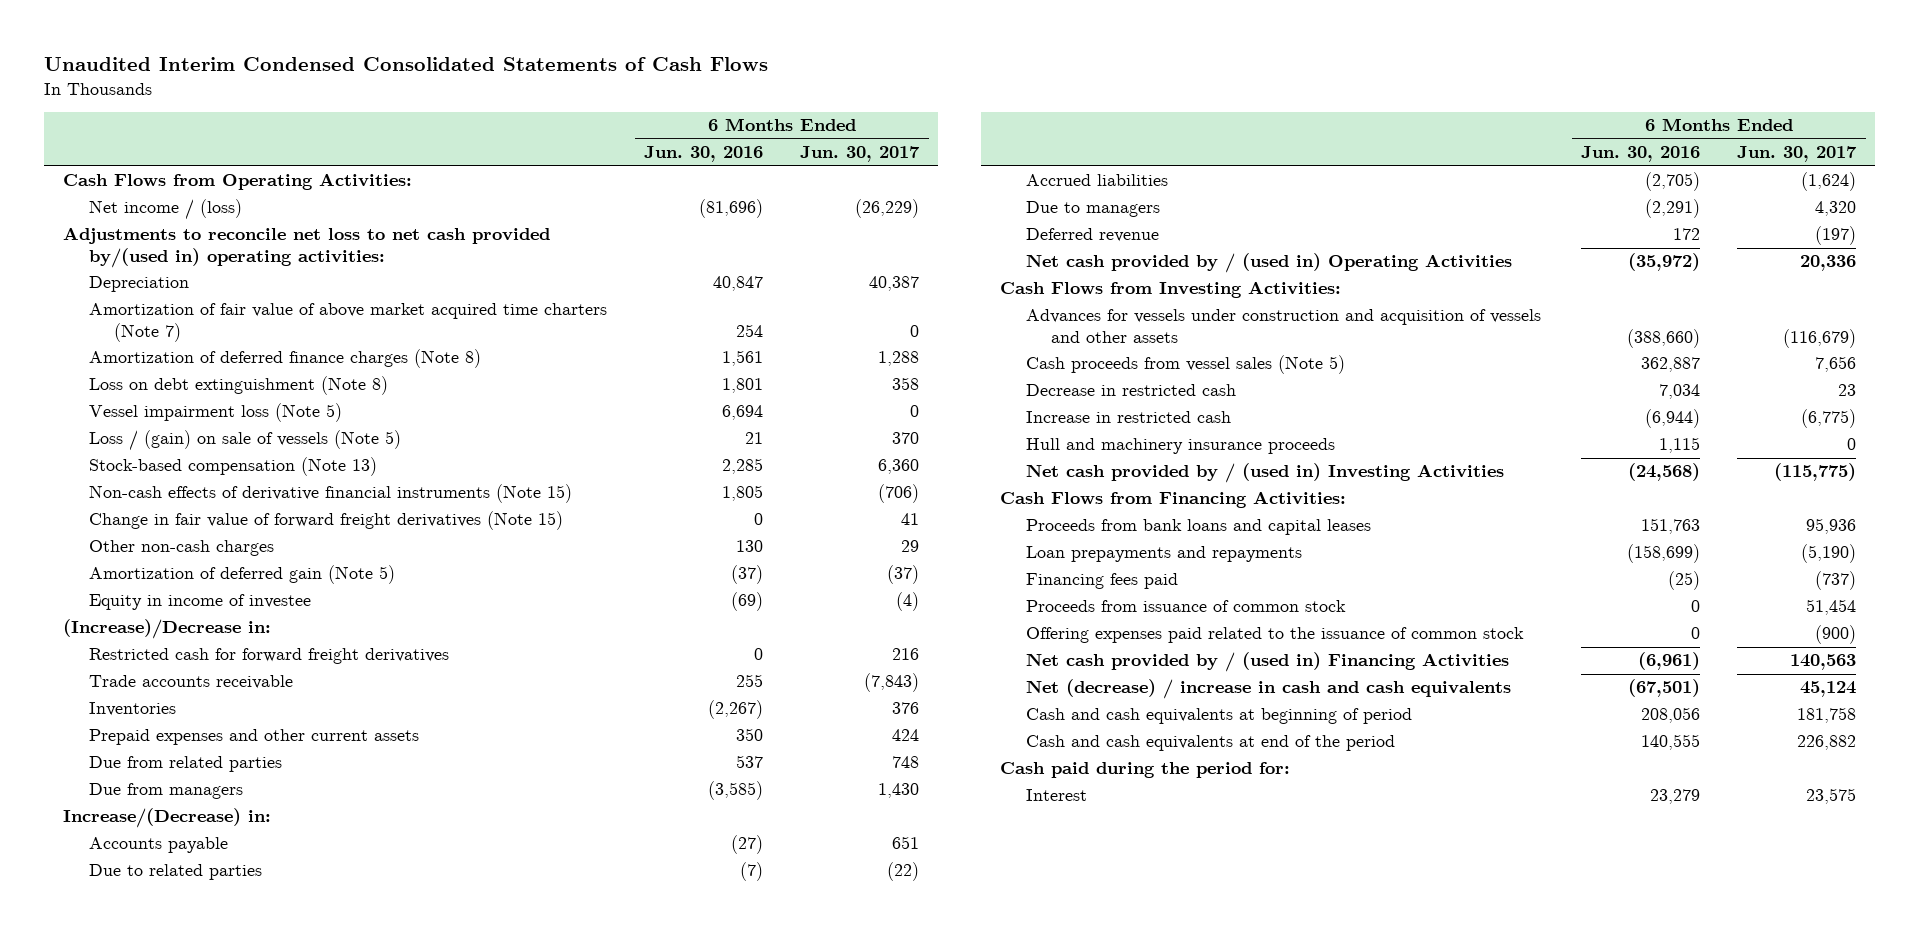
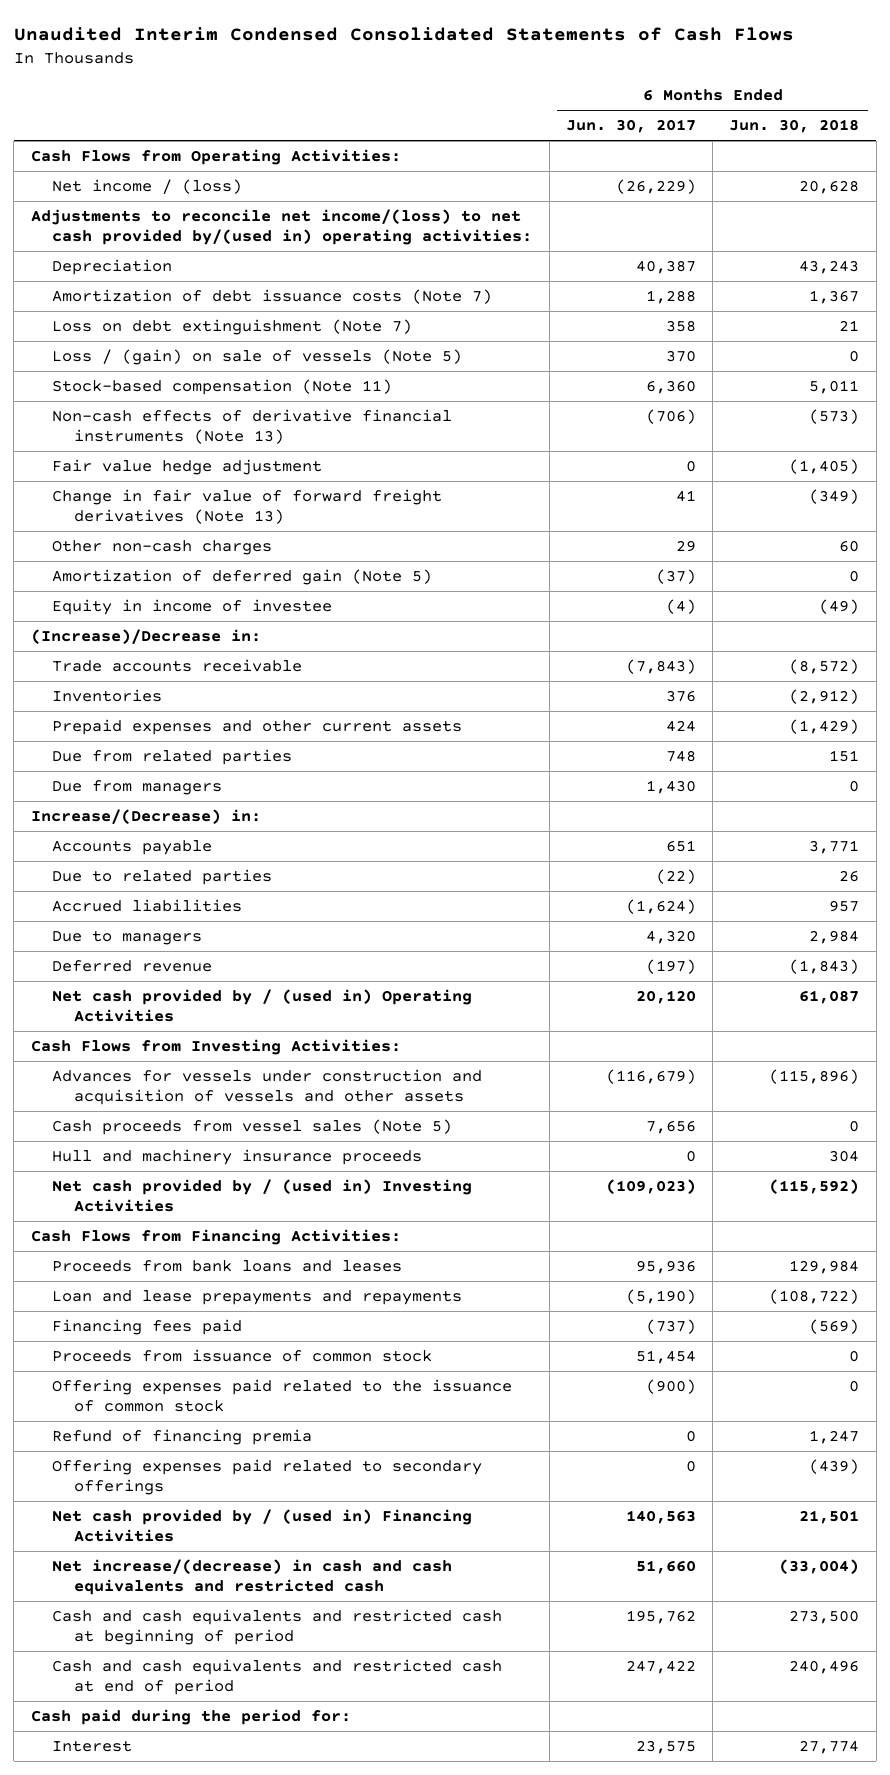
[644,146,764,163] Jun. 30, 2016 -> none
none -> [729,119,860,134] Jun. 30, 2018
[63,227,551,268] Adjustments to reconcile net loss to net cash provided by/(used in) operating activities: -> [30,208,533,246] Adjustments to reconcile net income/(loss) to net cash provided by/(used in) operating activities:
[88,303,607,342] Amortization of fair value of above market acquired time charters (Note 7) -> none
[88,403,342,423] Vessel impairment loss (Note 5) -> none
[88,349,481,369] Amortization of deferred finance charges (Note 8) -> [52,288,493,304] Amortization of debt issuance costs (Note 7)
[88,376,388,396] Loss on debt extinguishment (Note 8) -> [52,318,413,335] Loss on debt extinguishment (Note 7)
[88,457,377,477] Stock-based compensation (Note 13) -> [52,378,393,395] Stock-based compensation (Note 11)
[88,484,572,504] Non-cash effects of derivative financial instruments (Note 15) -> [52,408,453,445] Non-cash effects of derivative financial instruments (Note 13)
none -> [52,458,323,475] Fair value hedge adjustment
[88,511,563,531] Change in fair value of forward freight derivatives (Note 15) -> [52,488,443,525] Change in fair value of forward freight derivatives (Note 13)
[88,648,449,665] Restricted cash for forward freight derivatives -> none
[1800,255,1857,272] 20,336 -> [635,989,696,1004] 20,120
[1025,384,1236,397] Decrease in restricted cash -> none
[1025,411,1231,424] Increase in restricted cash -> none
[1774,463,1857,482] (115,775) -> [605,1178,696,1194] (109,023)
[1025,519,1371,536] Proceeds from bank loans and capital leases -> [52,1259,403,1272] Proceeds from bank loans and leases
[1025,546,1302,563] Loan prepayments and repayments -> [52,1289,463,1305] Loan and lease prepayments and repayments
none -> [52,1428,313,1445] Refund of financing premia
none -> [52,1458,483,1496] Offering expenses paid related to secondary offerings
[1025,679,1511,700] Net (decrease) / increase in cash and cash equivalents -> [52,1558,453,1596] Net increase/(decrease) in cash and cash equivalents and restricted cash
[1800,681,1857,698] 45,124 -> [635,1559,696,1574] 51,660
[1025,708,1412,725] Cash and cash equivalents at beginning of period -> [52,1608,503,1646] Cash and cash equivalents and restricted cash at beginning of period
[1797,707,1857,724] 181,758 -> [625,1609,696,1624] 195,762
[1025,735,1395,752] Cash and cash equivalents at end of the period -> [52,1658,503,1696] Cash and cash equivalents and restricted cash at end of period
[1797,735,1857,751] 226,882 -> [625,1659,696,1674] 247,422

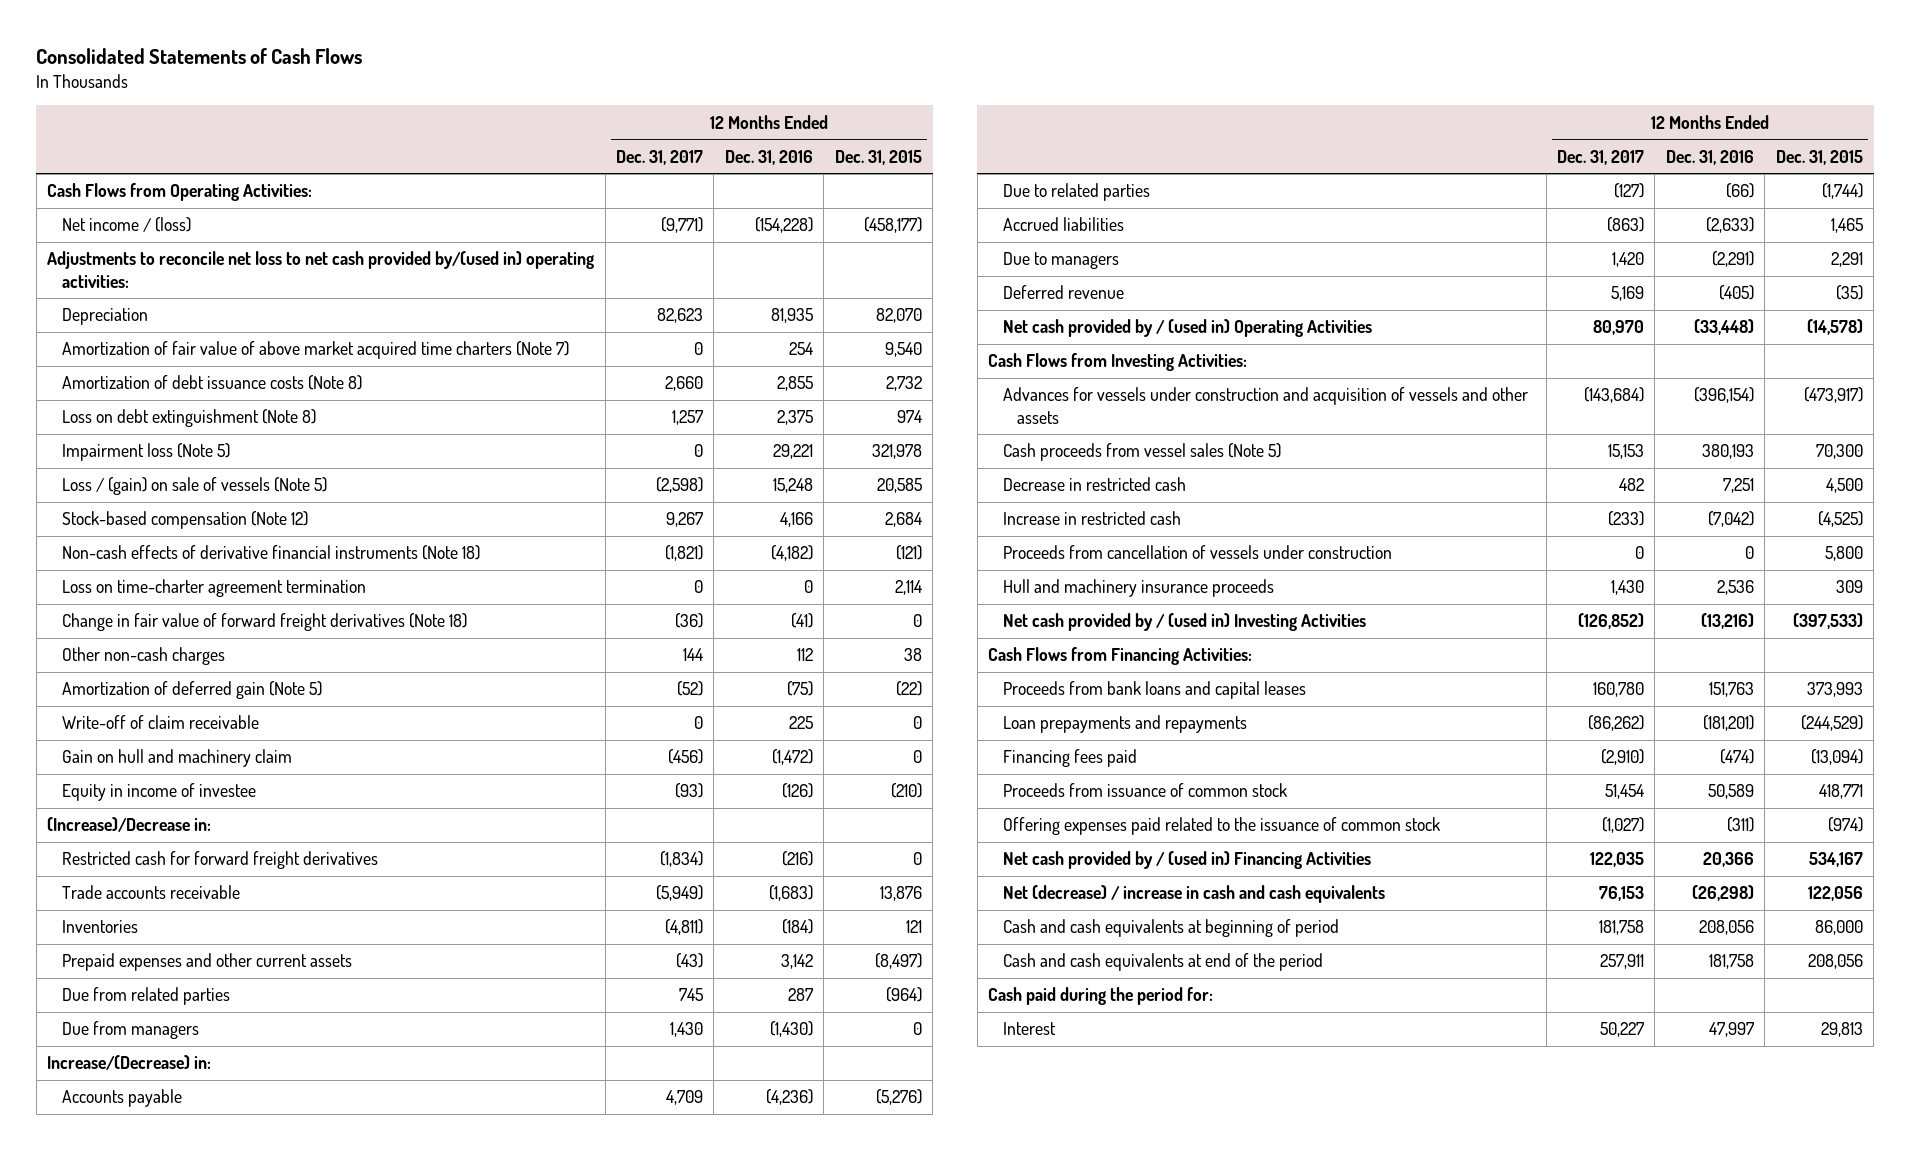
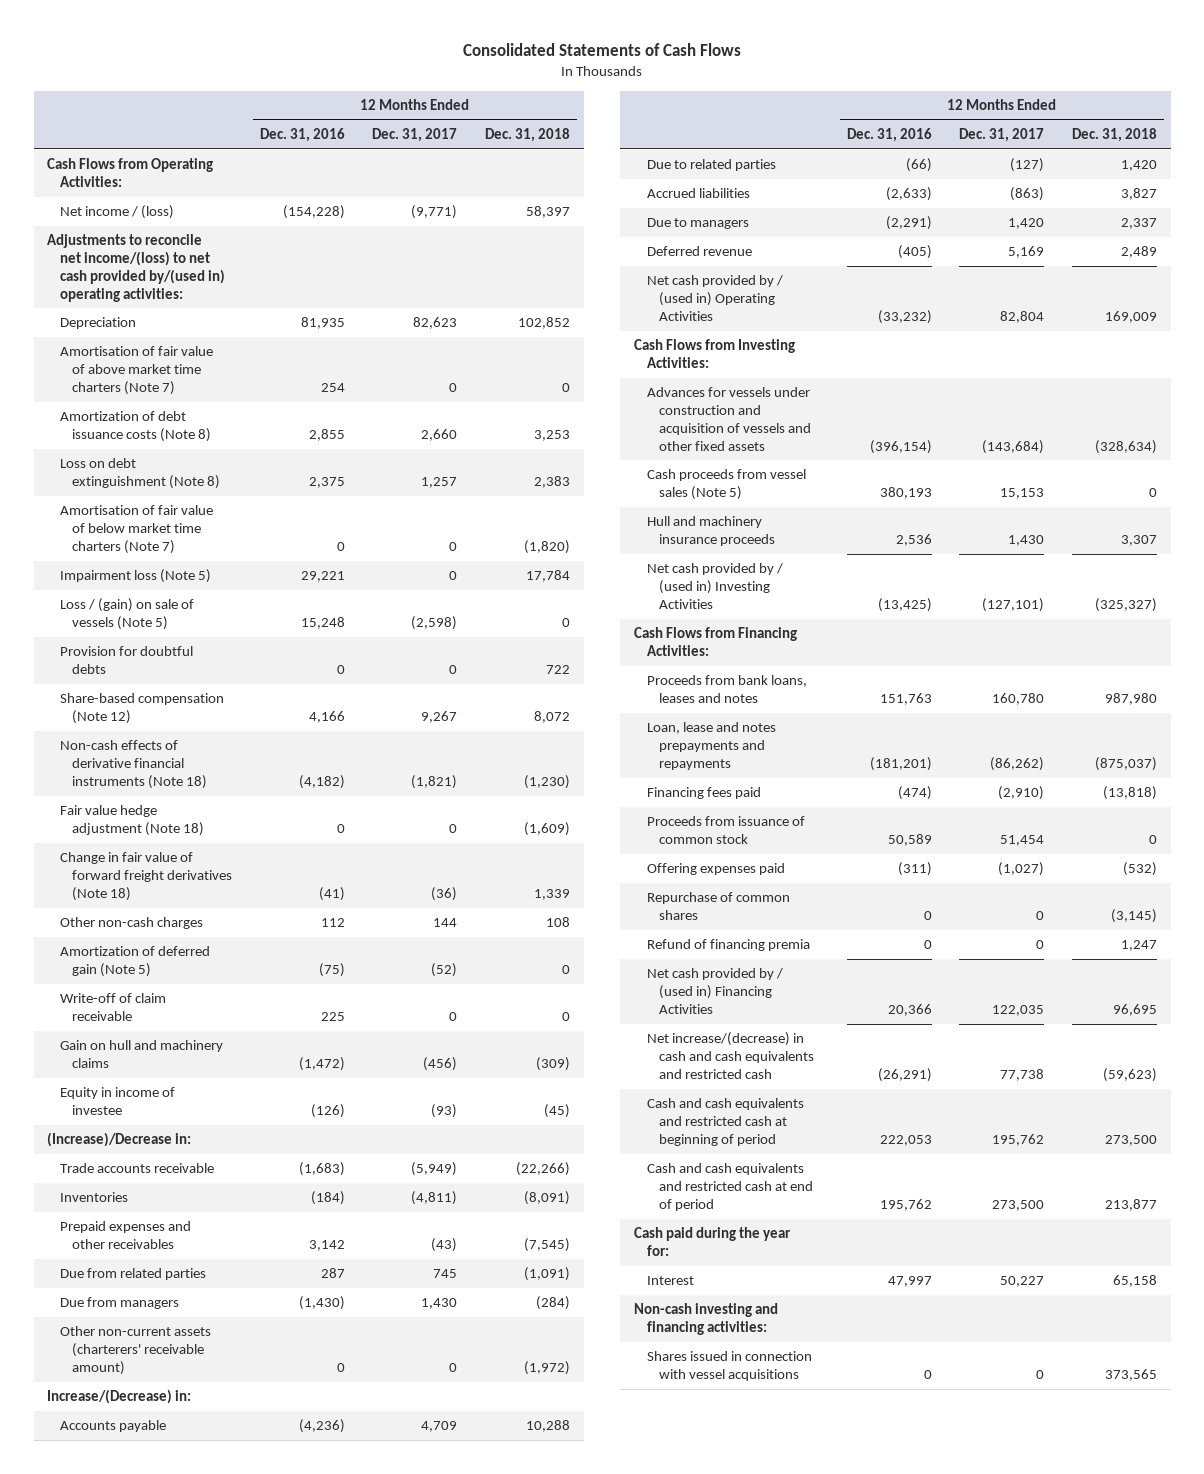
[834,149,922,165] Dec. 31, 2015 -> none
none -> [485,127,571,142] Dec. 31, 2018
[47,251,595,288] Adjustments to reconcile net loss to net cash provided by/(used in) operating activities: -> [47,234,225,302] Adjustments to reconcile net income/(loss) to net cash provided by/(used in) operating activities:
[61,341,569,360] Amortization of fair value of above market acquired time charters (Note 7) -> [59,346,213,395] Amortisation of fair value of above market time charters (Note 7)
none -> [59,505,213,554] Amortisation of fair value of below market time charters (Note 7)
none -> [59,646,193,675] Provision for doubtful debts
[61,511,308,530] Stock-based compensation (Note 12) -> [59,693,224,725] Share-based compensation (Note 12)
[61,579,366,598] Loss on time-charter agreement termination -> none
none -> [59,805,205,837] Fair value hedge adjustment (Note 18)
[61,749,292,768] Gain on hull and machinery claim -> [59,1040,223,1069] Gain on hull and machinery claims
[61,851,378,870] Restricted cash for forward freight derivatives -> none
[61,953,352,972] Prepaid expenses and other current assets -> [59,1221,191,1250] Prepaid expenses and other receivables
none -> [59,1326,211,1375] Other non-current assets (charterers' receivable amount)
[1593,320,1645,336] 80,970 -> [1000,310,1045,323] 82,804
[1693,319,1754,336] (33,448) -> [877,309,932,324] (33,232)
[1002,387,1528,424] Advances for vessels under construction and acquisition of vessels and other assets -> [646,387,811,451] Advances for vessels under construction and acquisition of vessels and other fixed assets
[1002,477,1186,492] Decrease in restricted cash -> none
[1002,511,1181,526] Increase in restricted cash -> none
[1002,545,1392,560] Proceeds from cancellation of vessels under construction -> none
[1578,613,1645,630] (126,852) -> [982,597,1045,612] (127,101)
[1700,613,1754,630] (13,216) -> [877,597,932,612] (13,425)
[1002,681,1306,700] Proceeds from bank loans and capital leases -> [646,675,807,704] Proceeds from bank loans, leases and notes
[1002,715,1247,734] Loan prepayments and repayments -> [646,722,776,770] Loan, lease and notes prepayments and repayments
[1002,817,1440,836] Offering expenses paid related to the issuance of common stock -> [646,863,785,876] Offering expenses paid
none -> [646,892,790,921] Repurchase of common shares
none -> [646,939,810,952] Refund of financing premia
[1002,885,1385,904] Net (decrease) / increase in cash and cash equivalents -> [646,1032,814,1079] Net increase/(decrease) in cash and cash equivalents and restricted cash
[1599,886,1645,902] 76,153 -> [1000,1068,1045,1081] 77,738
[1691,885,1754,902] (26,298) -> [877,1067,932,1082] (26,291)
[1002,919,1339,938] Cash and cash equivalents at beginning of period -> [646,1098,804,1146] Cash and cash equivalents and restricted cash at beginning of period
[1599,920,1645,936] 181,758 -> [992,1133,1045,1146] 195,762
[1698,920,1754,936] 208,056 -> [879,1134,932,1146] 222,053
[1002,953,1323,972] Cash and cash equivalents at end of the period -> [646,1163,813,1211] Cash and cash equivalents and restricted cash at end of period
[1600,954,1645,970] 257,911 -> [992,1199,1045,1211] 273,500
[1708,954,1754,970] 181,758 -> [879,1198,932,1211] 195,762
[988,987,1214,1006] Cash paid during the period for: -> [634,1227,792,1257] Cash paid during the year for:
none -> [634,1303,779,1336] Non-cash investing and financing activities:
none -> [646,1351,812,1382] Shares issued in connection with vessel acquisitions

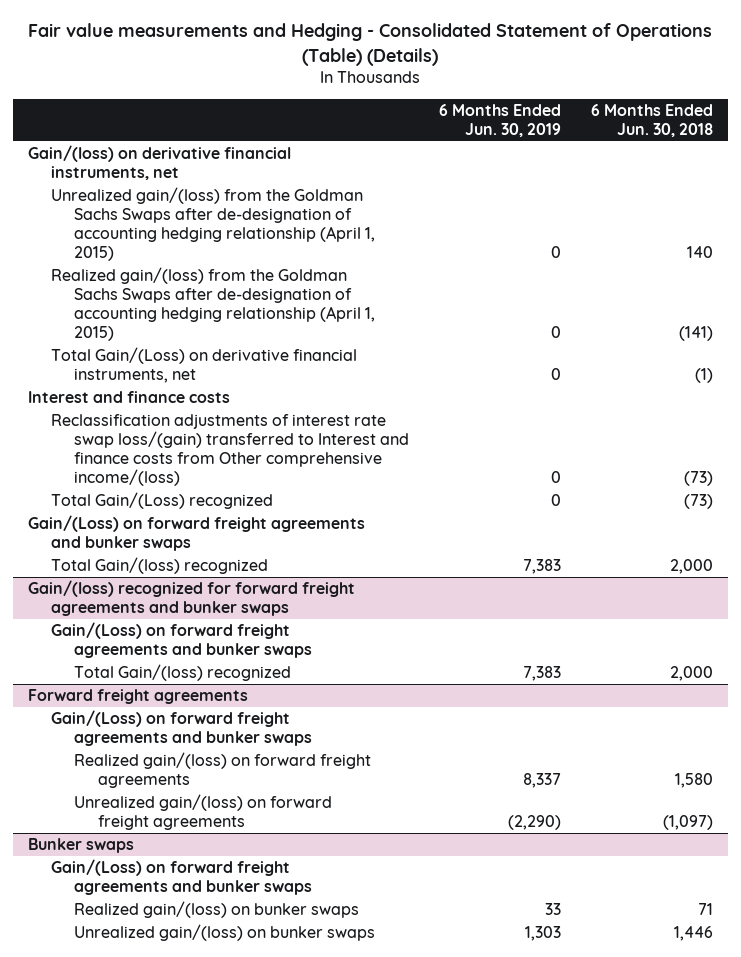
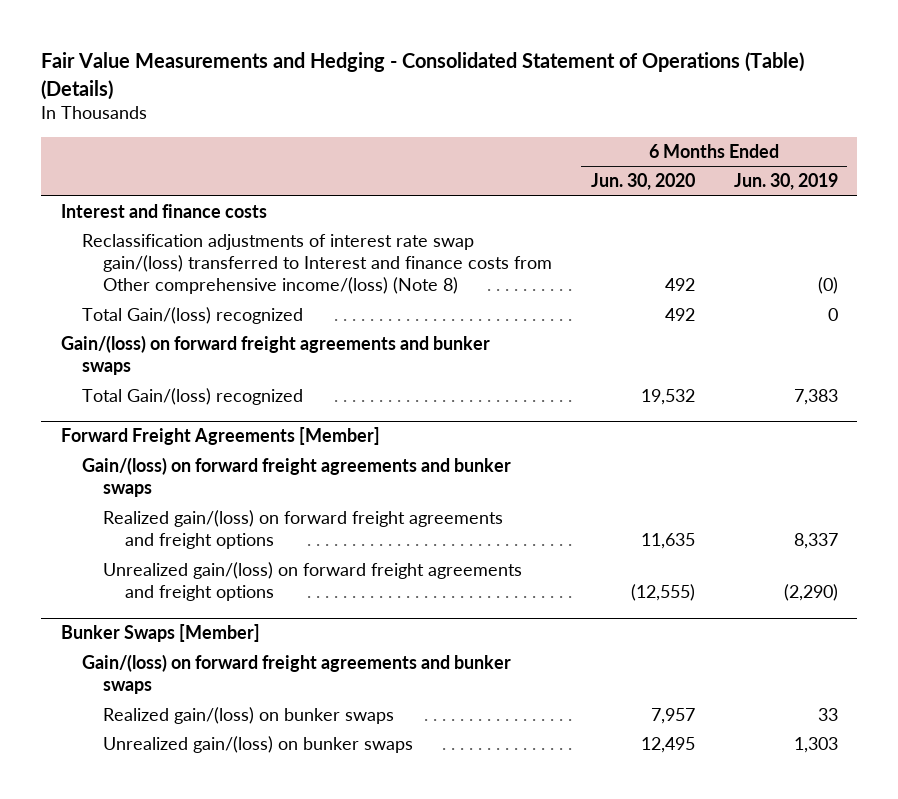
[28,23,713,66] Fair value measurements and Hedging - Consolidated Statement of Operations (Table) (Details) -> [41,52,805,100] Fair Value Measurements and Hedging - Consolidated Statement of Operations (Table) (Details)
[591,103,714,137] 6 Months Ended Jun. 30, 2018 -> none
none -> [590,173,695,191] Jun. 30, 2020
[27,145,291,181] Gain/(loss) on derivative financial instruments, net -> none
[51,187,376,262] Unrealized gain/(loss) from the Goldman Sachs Swaps after de-designation of accounting hedging relationship (April 1, 2015) -> none
[51,267,376,342] Realized gain/(loss) from the Goldman Sachs Swaps after de-designation of accounting hedging relationship (April 1, 2015) -> none
[51,347,358,384] Total Gain/(Loss) on derivative financial instruments, net -> none
[51,557,269,575] Total Gain/(loss) recognized -> none
[27,580,355,617] Gain/(loss) recognized for forward freight agreements and bunker swaps -> none
[51,622,313,659] Gain/(Loss) on forward freight agreements and bunker swaps -> none
[51,414,410,487] Reclassification adjustments of interest rate swap loss/(gain) transferred to Interest and finance costs from Other comprehensive income/(loss) -> [81,234,553,295] Reclassification adjustments of interest rate swap gain/(loss) transferred to Interest and finance costs from Other comprehensive income/(loss) (Note 8)
[551,471,562,484] 0 -> [817,277,838,295] (0)
[51,492,274,510] Total Gain/(Loss) recognized -> [81,307,303,325] Total Gain/(loss) recognized
[27,515,365,552] Gain/(Loss) on forward freight agreements and bunker swaps -> [60,335,490,376] Gain/(loss) on forward freight agreements and bunker swaps
[27,689,248,705] Forward freight agreements -> [60,427,380,446] Forward Freight Agreements [Member]
[51,710,313,747] Gain/(Loss) on forward freight agreements and bunker swaps -> [81,457,511,498] Gain/(loss) on forward freight agreements and bunker swaps
[74,752,372,789] Realized gain/(loss) on forward freight agreements -> [103,510,504,550] Realized gain/(loss) on forward freight agreements and freight options
[74,794,333,831] Unrealized gain/(loss) on forward freight agreements -> [103,562,523,602] Unrealized gain/(loss) on forward freight agreements and freight options
[27,838,134,854] Bunker swaps -> [60,624,260,643] Bunker Swaps [Member]
[51,859,313,896] Gain/(Loss) on forward freight agreements and bunker swaps -> [81,654,511,695] Gain/(loss) on forward freight agreements and bunker swaps

